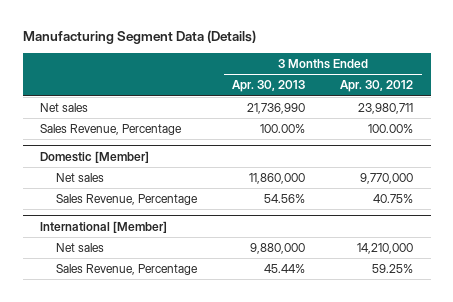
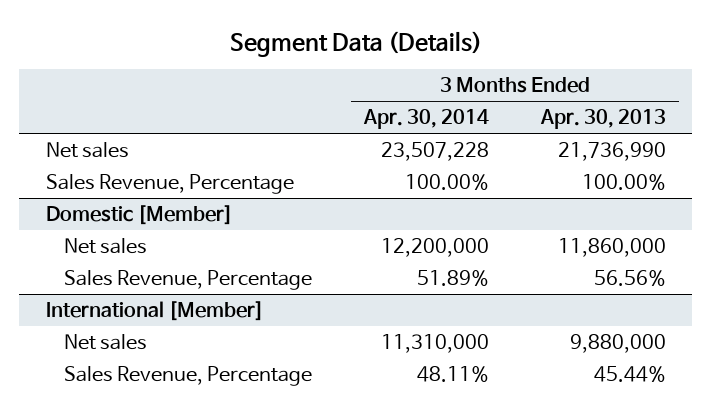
[22,30,256,45] Manufacturing Segment Data (Details) -> [229,30,482,57] Segment Data (Details)
[340,80,414,93] Apr. 30, 2012 -> none
none -> [363,109,490,130] Apr. 30, 2014
[264,194,306,204] 54.56% -> [594,269,667,286] 56.56%

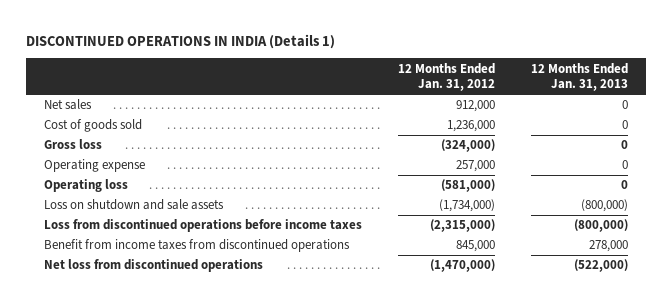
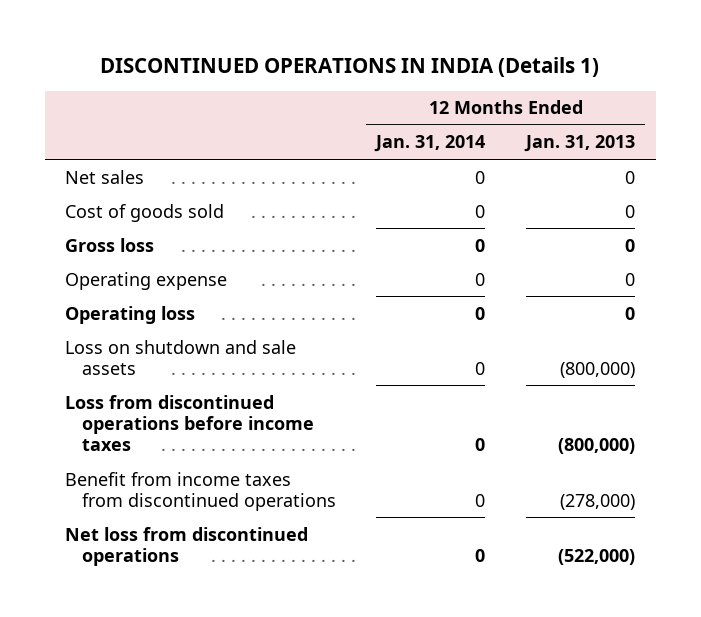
[397,62,495,92] 12 Months Ended Jan. 31, 2012 -> none
none -> [374,135,486,153] Jan. 31, 2014
[588,240,628,253] 278,000 -> [560,493,636,510] (278,000)

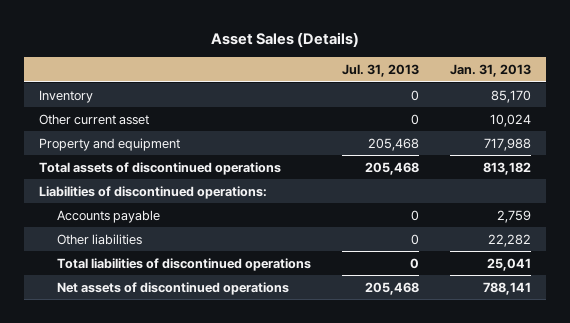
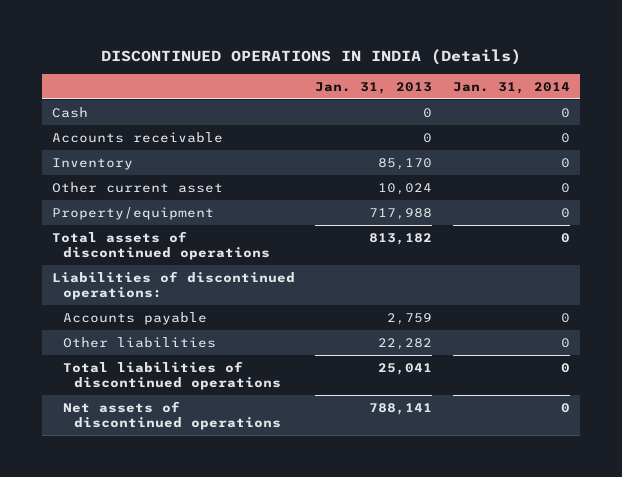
[210,32,359,48] Asset Sales (Details) -> [100,49,521,66] DISCONTINUED OPERATIONS IN INDIA (Details)
[341,64,419,78] Jul. 31, 2013 -> none
none -> [452,81,570,94] Jan. 31, 2014
none -> [52,106,89,118] Cash
none -> [52,131,224,143] Accounts receivable
[38,137,180,151] Property and equipment -> [52,206,215,220] Property/equipment

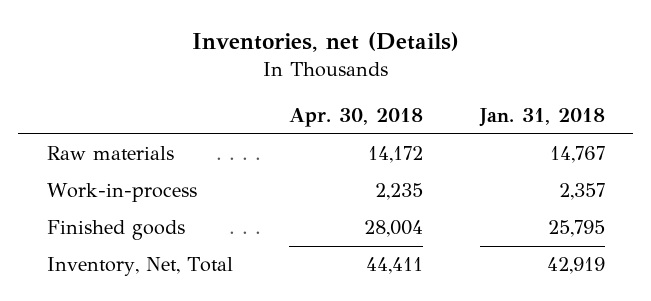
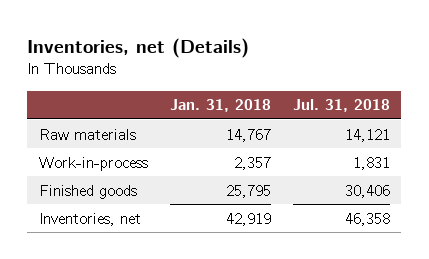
[289,107,424,127] Apr. 30, 2018 -> none
none -> [293,99,391,113] Jul. 31, 2018
[46,257,233,277] Inventory, Net, Total -> [38,212,141,226] Inventories, net

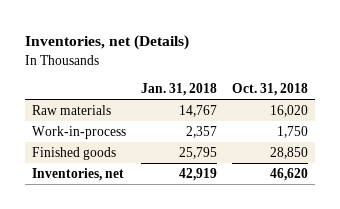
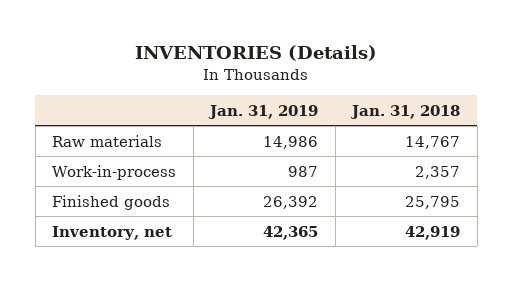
[25,35,190,51] Inventories, net (Details) -> [135,45,378,62] INVENTORIES (Details)
[231,83,308,97] Oct. 31, 2018 -> none
none -> [208,104,319,119] Jan. 31, 2019
[32,167,125,181] Inventories, net -> [52,225,173,240] Inventory, net

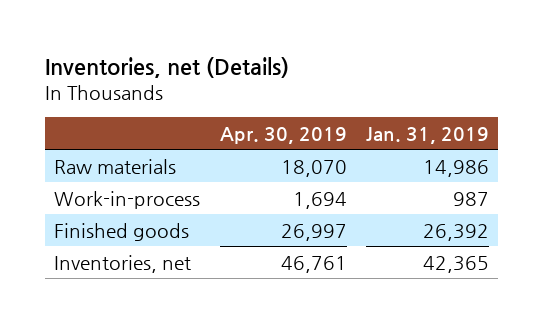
[135,45,378,62] INVENTORIES (Details) -> [44,56,289,78] Inventories, net (Details)
[350,104,461,119] Jan. 31, 2018 -> none
none -> [219,126,347,144] Apr. 30, 2019
[52,225,173,240] Inventory, net -> [54,254,192,273] Inventories, net

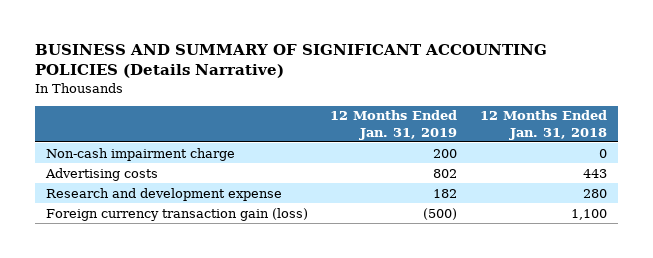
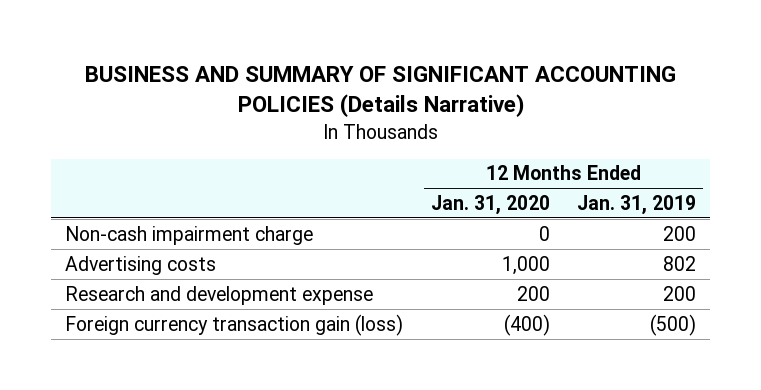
[479,110,607,140] 12 Months Ended Jan. 31, 2018 -> none
none -> [430,195,550,216] Jan. 31, 2020
[433,188,458,198] 182 -> [663,285,697,301] 200

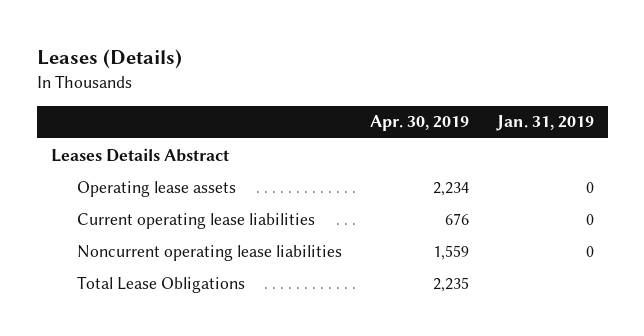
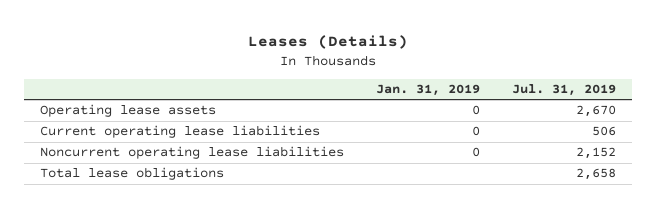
[370,115,470,132] Apr. 30, 2019 -> none
none -> [512,84,617,97] Jul. 31, 2019
[50,147,229,162] Leases Details Abstract -> none
[77,275,246,293] Total Lease Obligations -> [40,167,225,181] Total lease obligations

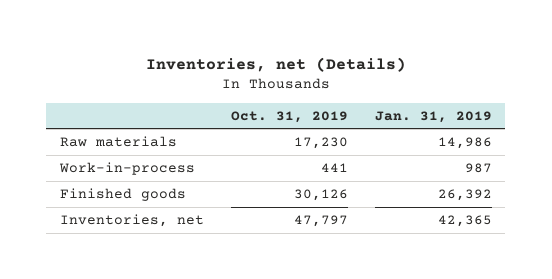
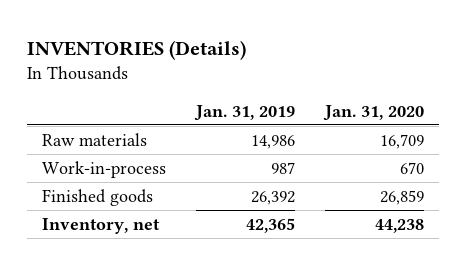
[145,56,406,72] Inventories, net (Details) -> [26,39,246,60] INVENTORIES (Details)
[230,110,348,123] Oct. 31, 2019 -> none
none -> [323,104,425,121] Jan. 31, 2020
[59,213,204,227] Inventories, net -> [41,217,160,234] Inventory, net

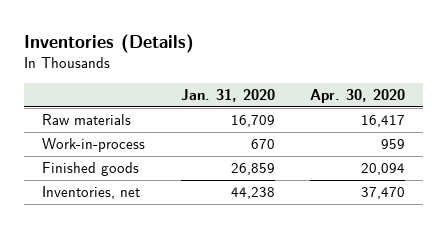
[26,39,246,60] INVENTORIES (Details) -> [24,33,195,53] Inventories (Details)
[194,104,296,121] Jan. 31, 2019 -> none
none -> [310,89,406,104] Apr. 30, 2020
[41,217,160,234] Inventory, net -> [42,186,141,200] Inventories, net

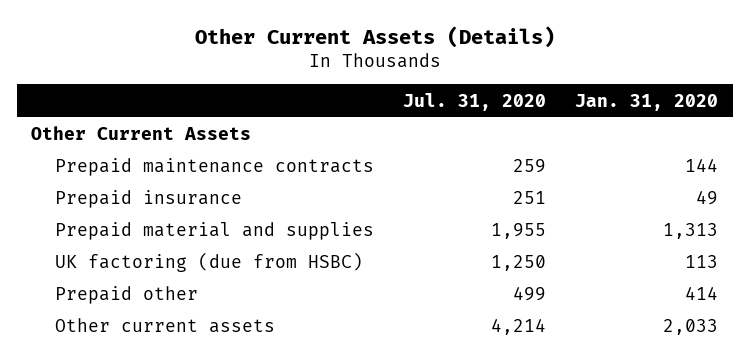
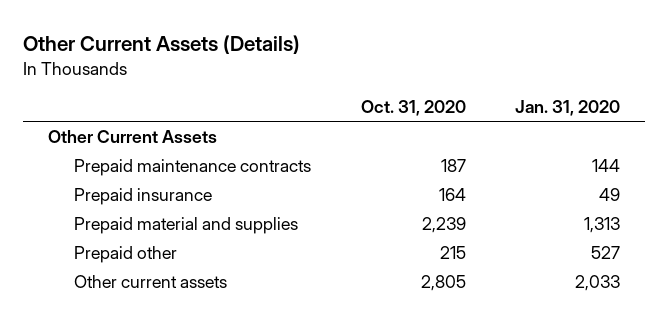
[403,92,547,111] Jul. 31, 2020 -> none
none -> [360,100,466,117] Oct. 31, 2020
[54,252,363,273] UK factoring (due from HSBC) -> none
[685,286,719,301] 414 -> [591,245,621,259] 527

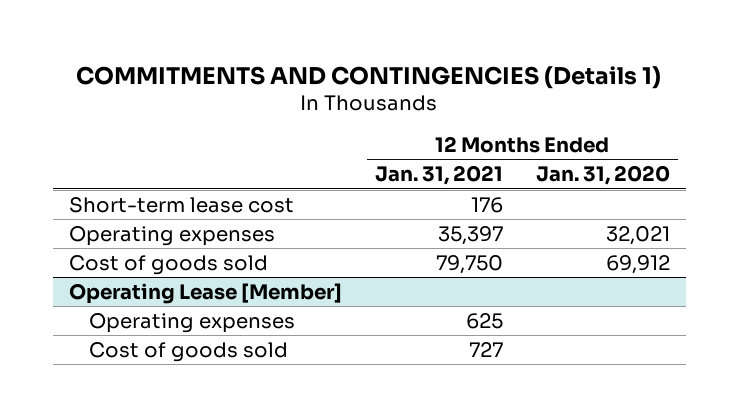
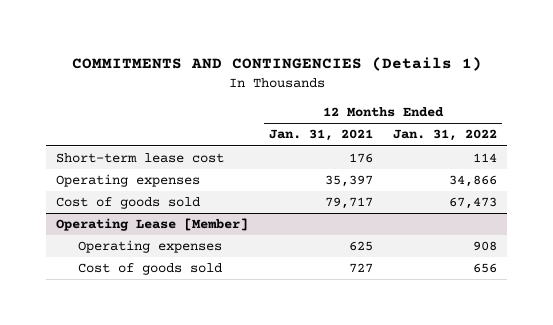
[535,165,670,186] Jan. 31, 2020 -> none
none -> [392,129,497,142] Jan. 31, 2022
[435,254,503,274] 79,750 -> [324,197,373,210] 79,717

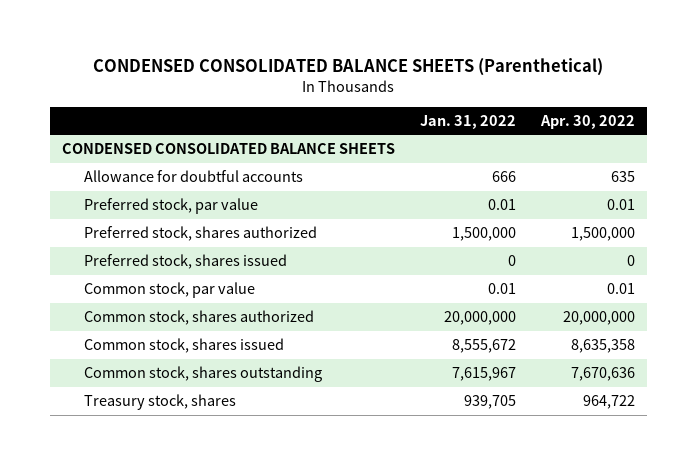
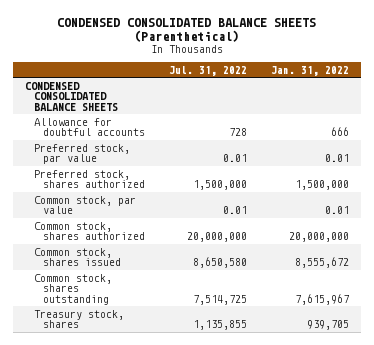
[539,114,635,129] Apr. 30, 2022 -> none
none -> [168,65,247,76] Jul. 31, 2022
[83,254,287,270] Preferred stock, shares issued -> none

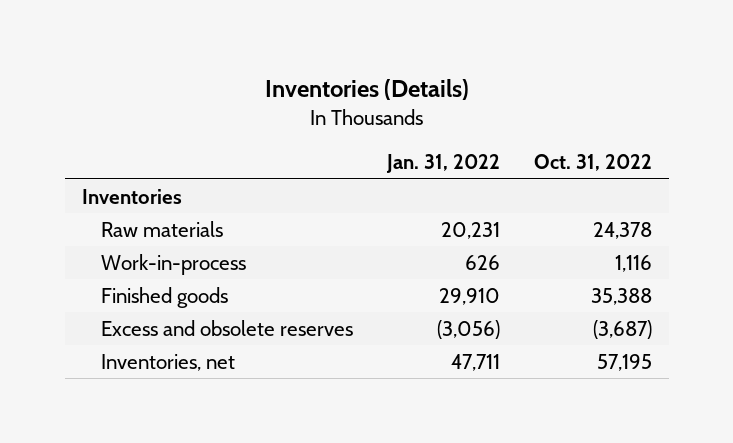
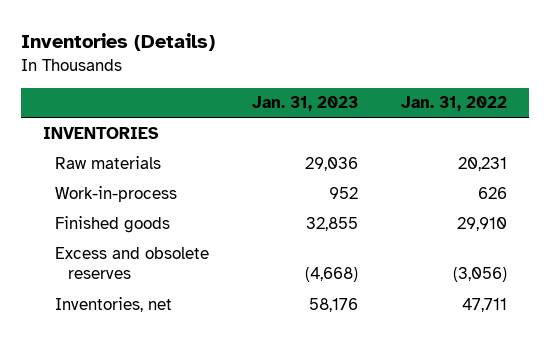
[533,154,652,172] Oct. 31, 2022 -> none
none -> [252,96,359,112] Jan. 31, 2023
[81,188,182,204] Inventories -> [42,126,159,139] INVENTORIES

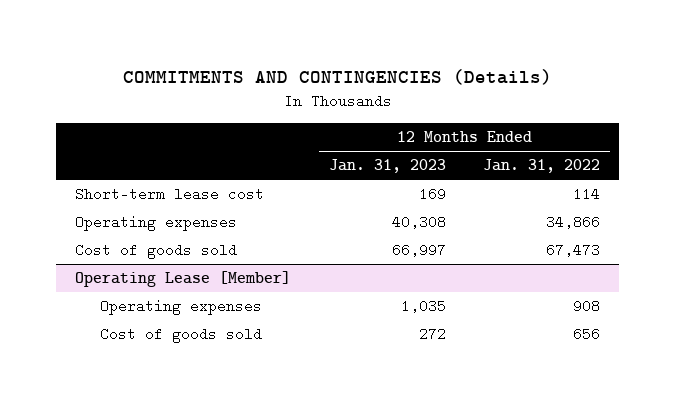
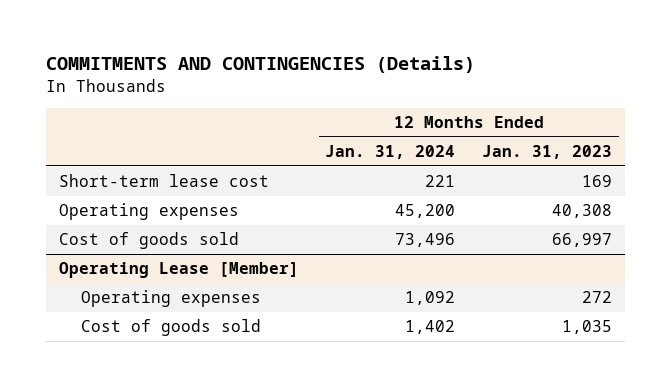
[483,159,601,174] Jan. 31, 2022 -> none
none -> [325,144,456,159] Jan. 31, 2024
[400,299,446,314] 1,035 -> [582,291,613,304] 272
[418,327,446,342] 272 -> [562,320,613,335] 1,035

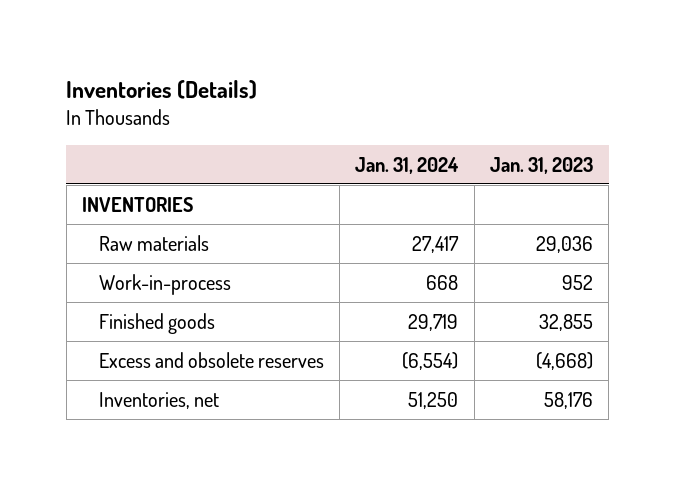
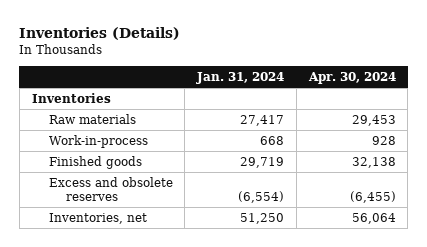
[489,156,593,174] Jan. 31, 2023 -> none
none -> [307,71,396,84] Apr. 30, 2024
[82,196,194,212] INVENTORIES -> [31,92,111,103] Inventories

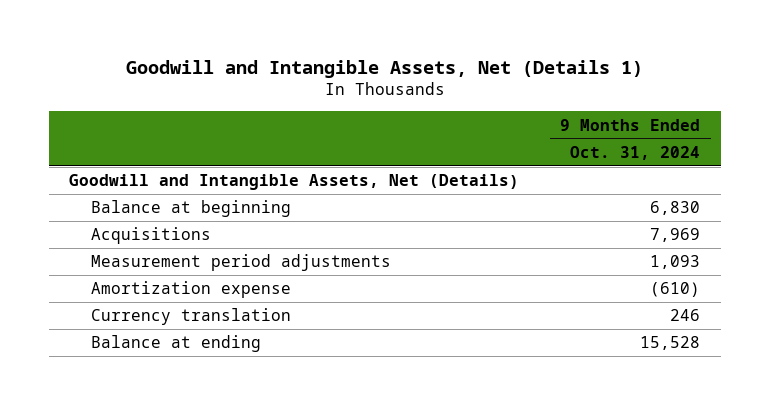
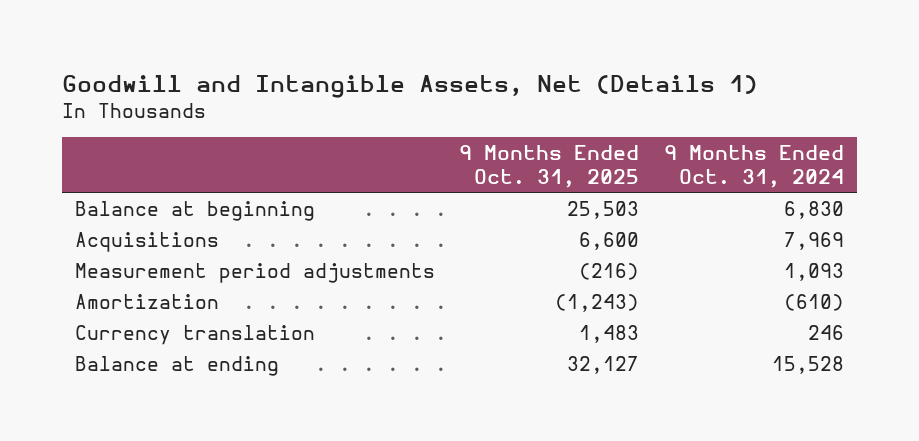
none -> [459,144,640,188] 9 Months Ended Oct. 31, 2025
[69,174,520,191] Goodwill and Intangible Assets, Net (Details) -> none
[91,281,292,299] Amortization expense -> [74,293,219,309] Amortization

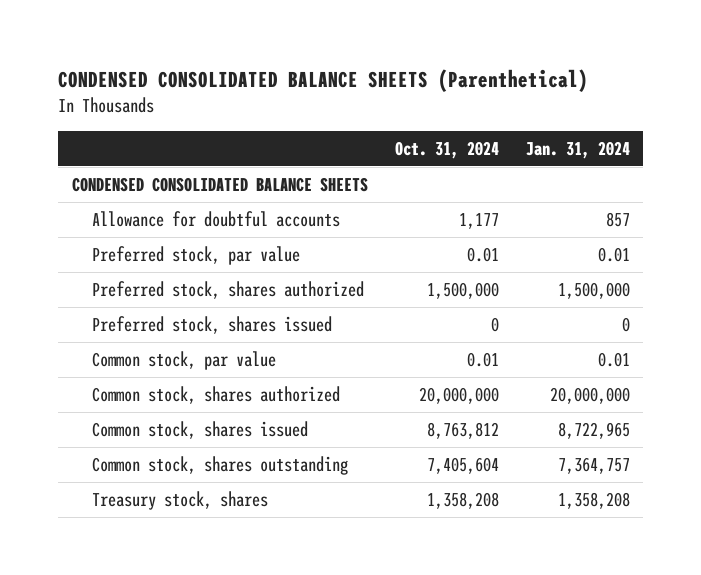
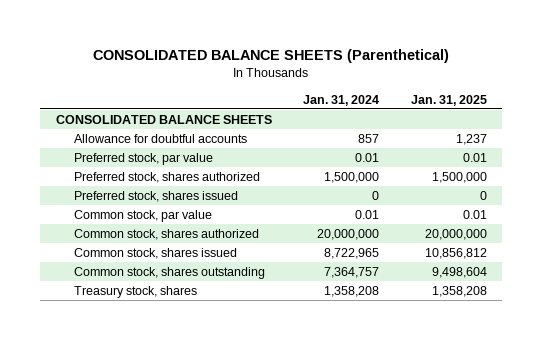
[58,69,589,93] CONDENSED CONSOLIDATED BALANCE SHEETS (Parenthetical) -> [93,48,450,63] CONSOLIDATED BALANCE SHEETS (Parenthetical)
[394,140,499,159] Oct. 31, 2024 -> none
none -> [410,94,487,106] Jan. 31, 2025
[71,176,368,192] CONDENSED CONSOLIDATED BALANCE SHEETS -> [55,114,272,124] CONSOLIDATED BALANCE SHEETS

